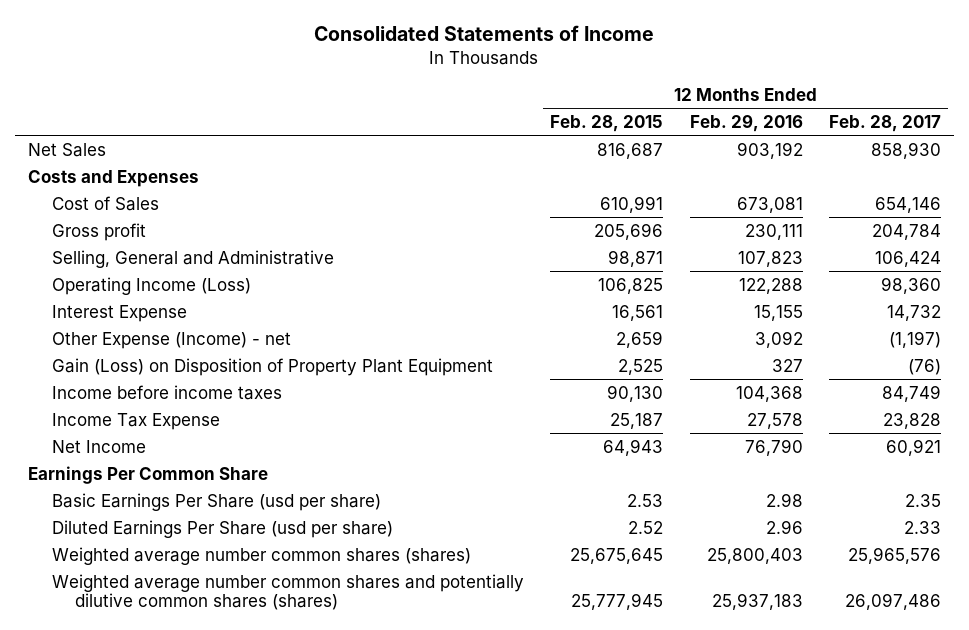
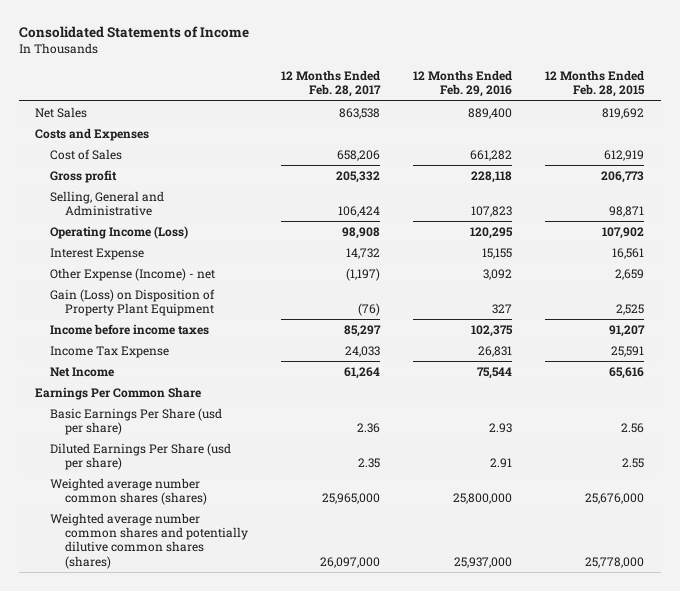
[597,142,664,159] 816,687 -> [602,107,645,119] 819,692
[736,141,803,159] 903,192 -> [468,107,513,119] 889,400
[871,141,942,159] 858,930 -> [338,107,380,119] 863,538
[600,195,664,213] 610,991 -> [604,149,645,161] 612,919
[736,196,803,213] 673,081 -> [470,149,513,161] 661,282
[875,196,942,213] 654,146 -> [336,149,380,161] 658,206
[594,222,664,240] 205,696 -> [601,170,645,183] 206,773
[744,223,803,240] 230,111 -> [471,170,513,183] 228,118
[872,223,942,240] 204,784 -> [335,170,380,183] 205,332
[598,277,664,294] 106,825 -> [602,226,645,239] 107,902
[738,277,803,294] 122,288 -> [470,226,514,239] 120,295
[881,276,942,294] 98,360 -> [341,226,380,239] 98,908
[607,384,664,402] 90,130 -> [609,324,646,337] 91,207
[735,385,803,402] 104,368 -> [471,324,514,337] 102,375
[882,384,942,402] 84,749 -> [343,324,381,337] 85,297
[610,412,664,429] 25,187 -> [611,345,645,357] 25,591
[746,412,803,429] 27,578 -> [478,345,513,357] 26,831
[883,412,942,429] 23,828 -> [344,345,380,357] 24,033
[603,438,664,456] 64,943 -> [609,366,645,379] 65,616
[744,438,803,456] 76,790 -> [477,366,513,379] 75,544
[886,438,942,456] 60,921 -> [343,366,380,379] 61,264
[627,493,664,507] 2.53 -> [621,423,645,434] 2.56
[765,492,803,507] 2.98 -> [489,423,513,434] 2.93
[905,493,942,507] 2.35 -> [356,423,380,434] 2.36
[628,520,664,534] 2.52 -> [622,458,645,469] 2.55
[765,519,803,534] 2.96 -> [490,458,513,469] 2.91
[904,520,942,534] 2.33 -> [357,458,380,469] 2.35
[570,547,664,564] 25,675,645 -> [585,493,645,505] 25,676,000
[706,547,803,564] 25,800,403 -> [453,493,513,505] 25,800,000
[848,546,942,564] 25,965,576 -> [321,493,380,505] 25,965,000
[571,593,664,611] 25,777,945 -> [585,556,645,568] 25,778,000
[711,593,803,611] 25,937,183 -> [454,556,513,568] 25,937,000
[845,593,942,611] 26,097,486 -> [319,556,380,568] 26,097,000

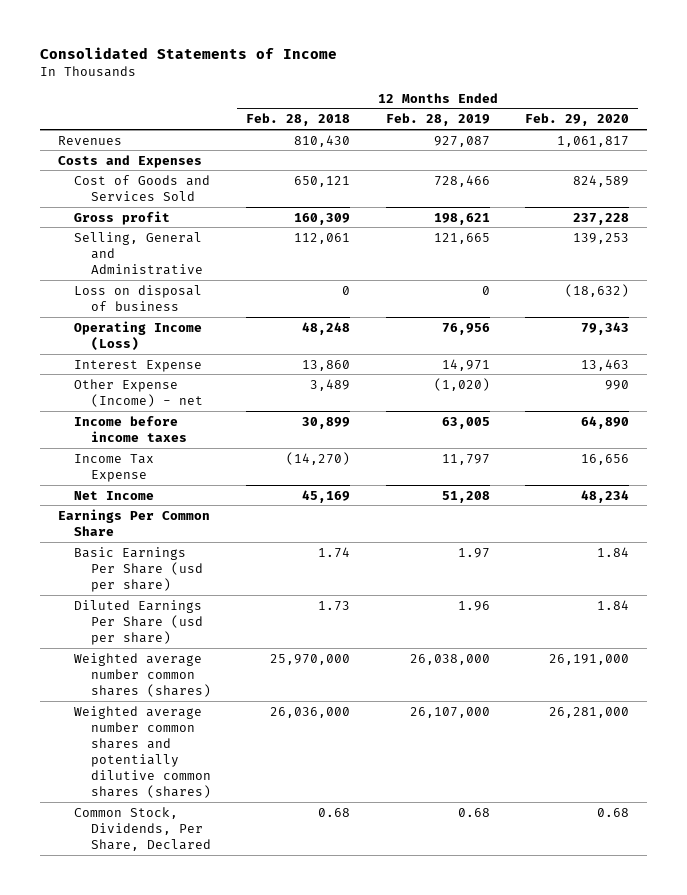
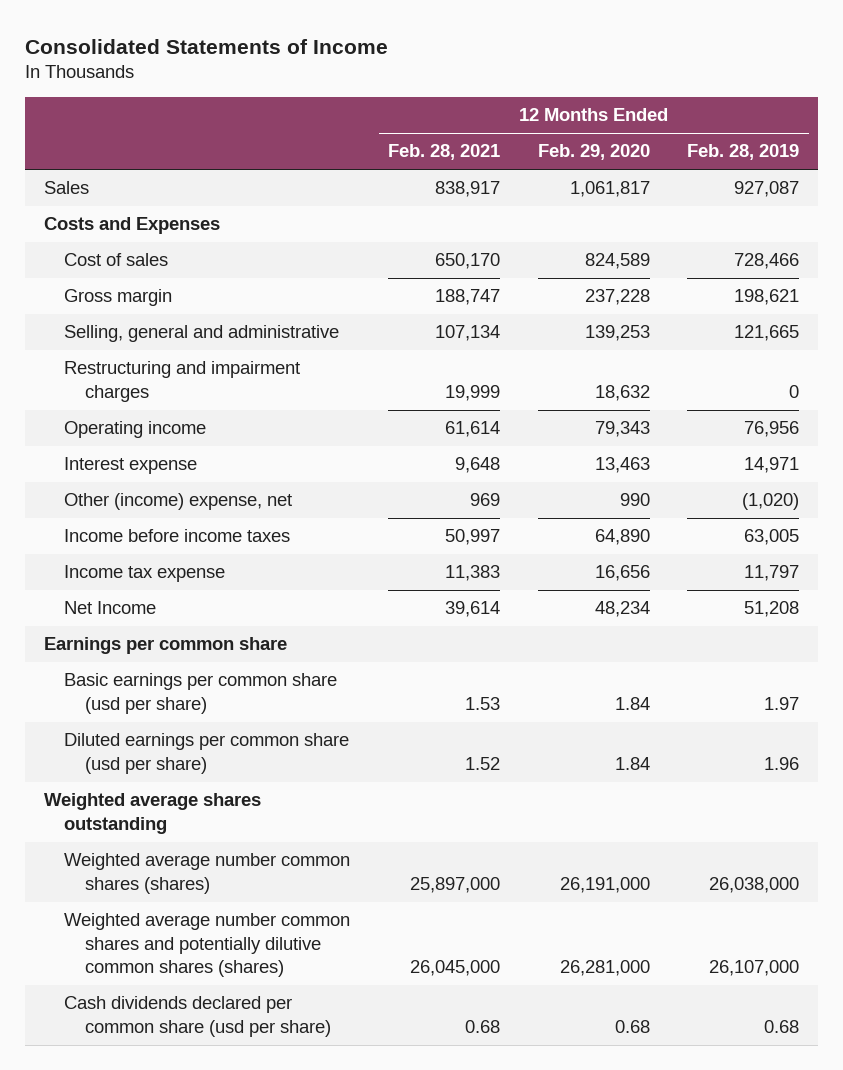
[246,113,351,127] Feb. 28, 2018 -> none
none -> [388,144,501,161] Feb. 28, 2021
[57,135,122,145] Revenues -> [43,181,89,195] Sales
[74,284,203,311] Loss on disposal of business -> none
[74,174,211,201] Cost of Goods and Services Sold -> [64,253,169,267] Cost of sales
[74,210,171,225] Gross profit -> [64,289,173,307] Gross margin
[74,231,203,275] Selling, General and Administrative -> [64,325,340,343] Selling, general and administrative
none -> [64,361,301,402] Restructuring and impairment charges
[74,320,203,351] Operating Income (Loss) -> [64,421,207,439] Operating income
[74,359,203,372] Interest Expense -> [64,457,198,475] Interest expense
[74,378,203,407] Other Expense (Income) - net -> [64,493,293,511] Other (income) expense, net
[74,453,155,482] Income Tax Expense -> [64,565,226,583] Income tax expense
[57,508,210,536] Earnings Per Common Share -> [43,637,287,655] Earnings per common share
[74,546,203,592] Basic Earnings Per Share (usd per share) -> [64,673,338,714] Basic earnings per common share (usd per share)
[74,599,203,645] Diluted Earnings Per Share (usd per share) -> [64,733,350,774] Diluted earnings per common share (usd per share)
none -> [43,793,261,834] Weighted average shares outstanding
[74,806,211,851] Common Stock, Dividends, Per Share, Declared -> [64,996,331,1037] Cash dividends declared per common share (usd per share)

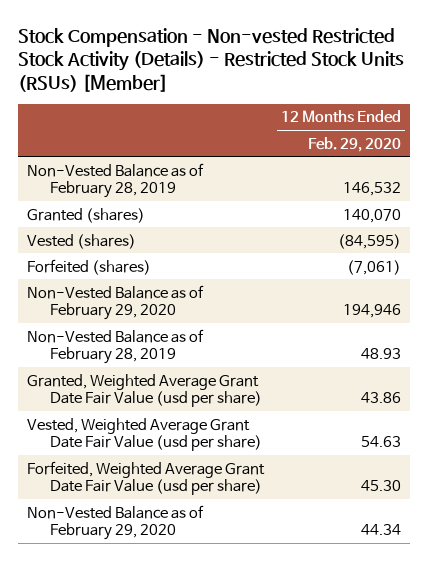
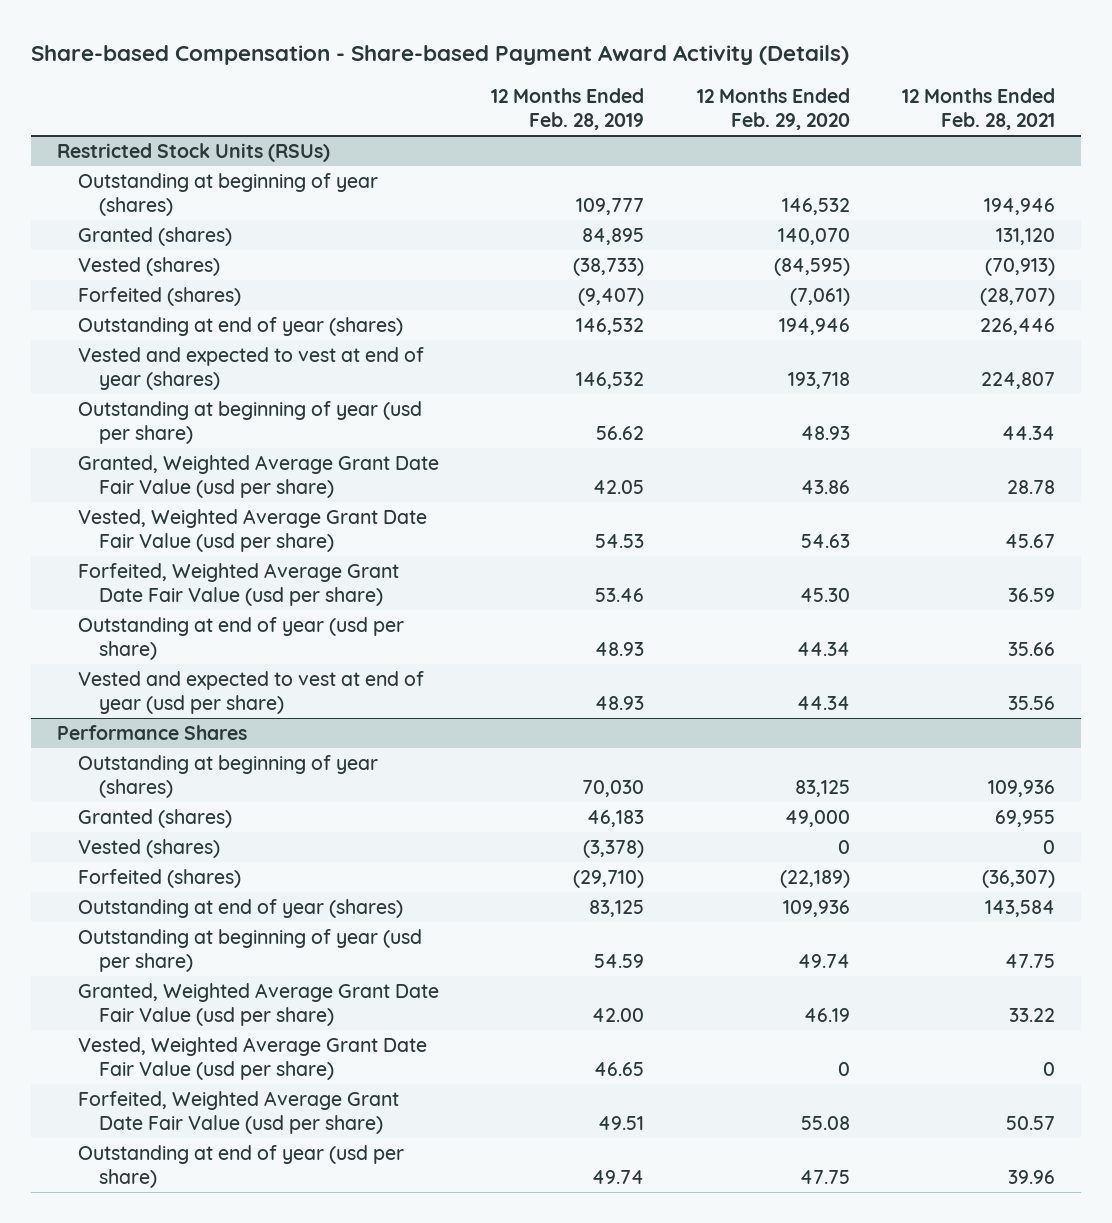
[18,27,405,92] Stock Compensation - Non-vested Restricted Stock Activity (Details) - Restricted Stock Units (RSUs) [Member] -> [30,45,849,66] Share-based Compensation - Share-based Payment Award Activity (Details)
none -> [491,87,645,131] 12 Months Ended Feb. 28, 2019
none -> [901,87,1055,131] 12 Months Ended Feb. 28, 2021
none -> [57,142,331,162] Restricted Stock Units (RSUs)
[26,162,204,199] Non-Vested Balance as of February 28, 2019 -> [78,172,379,217] Outstanding at beginning of year (shares)
[26,284,204,321] Non-Vested Balance as of February 29, 2020 -> [78,316,404,336] Outstanding at end of year (shares)
none -> [78,346,425,391] Vested and expected to vest at end of year (shares)
[26,328,204,365] Non-Vested Balance as of February 28, 2019 -> [78,400,423,445] Outstanding at beginning of year (usd per share)
[26,504,204,541] Non-Vested Balance as of February 29, 2020 -> [78,616,405,661] Outstanding at end of year (usd per share)
none -> [78,670,425,715] Vested and expected to vest at end of year (usd per share)
none -> [57,724,248,740] Performance Shares
none -> [78,754,379,799] Outstanding at beginning of year (shares)
none -> [78,808,233,828] Granted (shares)
none -> [78,838,221,858] Vested (shares)
none -> [78,868,242,888] Forfeited (shares)
none -> [78,898,404,918] Outstanding at end of year (shares)
none -> [78,928,423,973] Outstanding at beginning of year (usd per share)
none -> [78,982,440,1027] Granted, Weighted Average Grant Date Fair Value (usd per share)
none -> [78,1036,428,1081] Vested, Weighted Average Grant Date Fair Value (usd per share)
none -> [78,1090,400,1135] Forfeited, Weighted Average Grant Date Fair Value (usd per share)
none -> [78,1144,405,1189] Outstanding at end of year (usd per share)

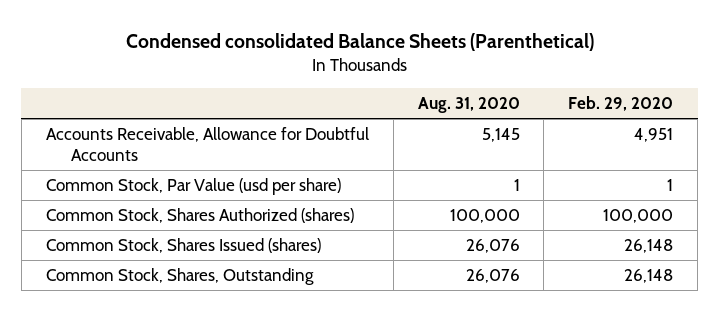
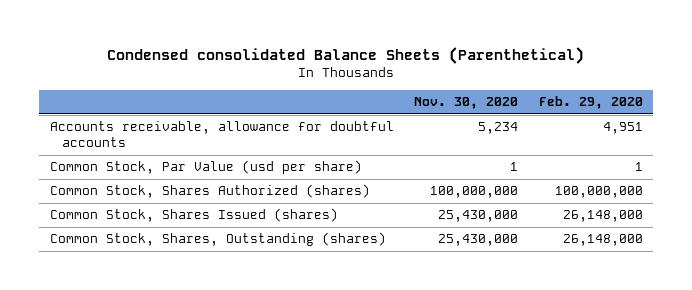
[417,96,520,113] Aug. 31, 2020 -> none
none -> [414,97,519,110] Nov. 30, 2020
[45,127,369,161] Accounts Receivable, Allowance for Doubtful Accounts -> [49,121,394,148] Accounts receivable, allowance for doubtful accounts
[603,209,674,224] 100,000 -> [554,186,643,199] 100,000,000
[624,239,674,254] 26,148 -> [562,210,643,223] 26,148,000
[45,268,314,286] Common Stock, Shares, Outstanding -> [49,232,386,247] Common Stock, Shares, Outstanding (shares)
[624,269,674,284] 26,148 -> [562,234,643,247] 26,148,000

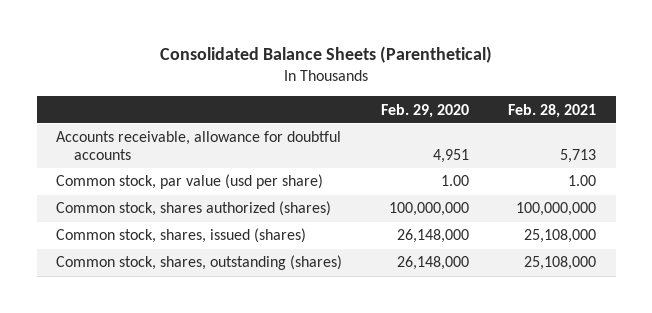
[107,46,585,64] Condensed consolidated Balance Sheets (Parenthetical) -> [160,46,493,64] Consolidated Balance Sheets (Parenthetical)
[414,97,519,110] Nov. 30, 2020 -> none
none -> [508,103,597,118] Feb. 28, 2021
[49,160,362,175] Common Stock, Par Value (usd per share) -> [56,174,324,190] Common stock, par value (usd per share)
[634,162,643,172] 1 -> [441,175,470,187] 1.00
[49,184,370,199] Common Stock, Shares Authorized (shares) -> [56,201,332,217] Common stock, shares authorized (shares)
[49,208,338,223] Common Stock, Shares Issued (shares) -> [56,228,307,244] Common stock, shares, issued (shares)
[49,232,386,247] Common Stock, Shares, Outstanding (shares) -> [56,255,343,271] Common stock, shares, outstanding (shares)

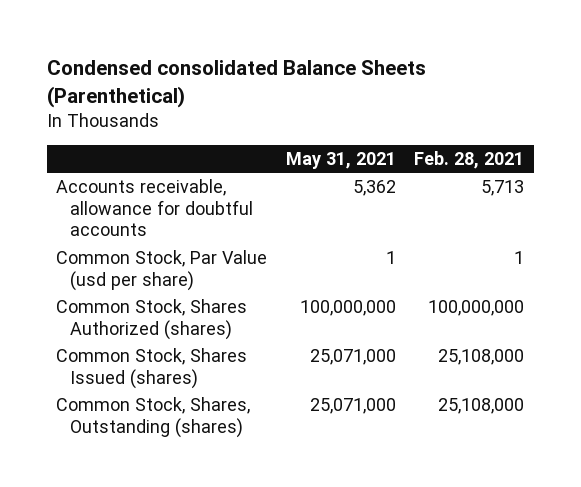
[160,46,493,64] Consolidated Balance Sheets (Parenthetical) -> [46,59,426,108] Condensed consolidated Balance Sheets (Parenthetical)
[381,103,470,118] Feb. 29, 2020 -> none
none -> [285,151,396,169] May 31, 2021
[56,174,324,190] Common stock, par value (usd per share) -> [56,250,268,291] Common Stock, Par Value (usd per share)
[568,175,597,187] 1.00 -> [514,251,525,265] 1
[56,201,332,217] Common stock, shares authorized (shares) -> [56,299,248,340] Common Stock, Shares Authorized (shares)
[56,228,307,244] Common stock, shares, issued (shares) -> [56,348,248,389] Common Stock, Shares Issued (shares)
[56,255,343,271] Common stock, shares, outstanding (shares) -> [56,397,251,438] Common Stock, Shares, Outstanding (shares)

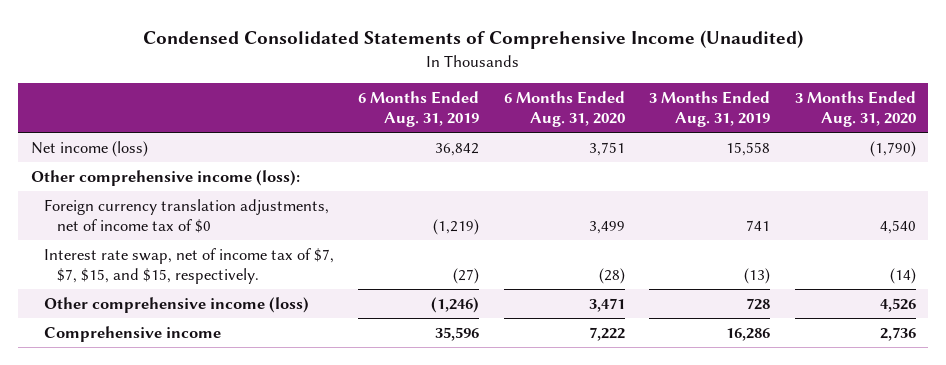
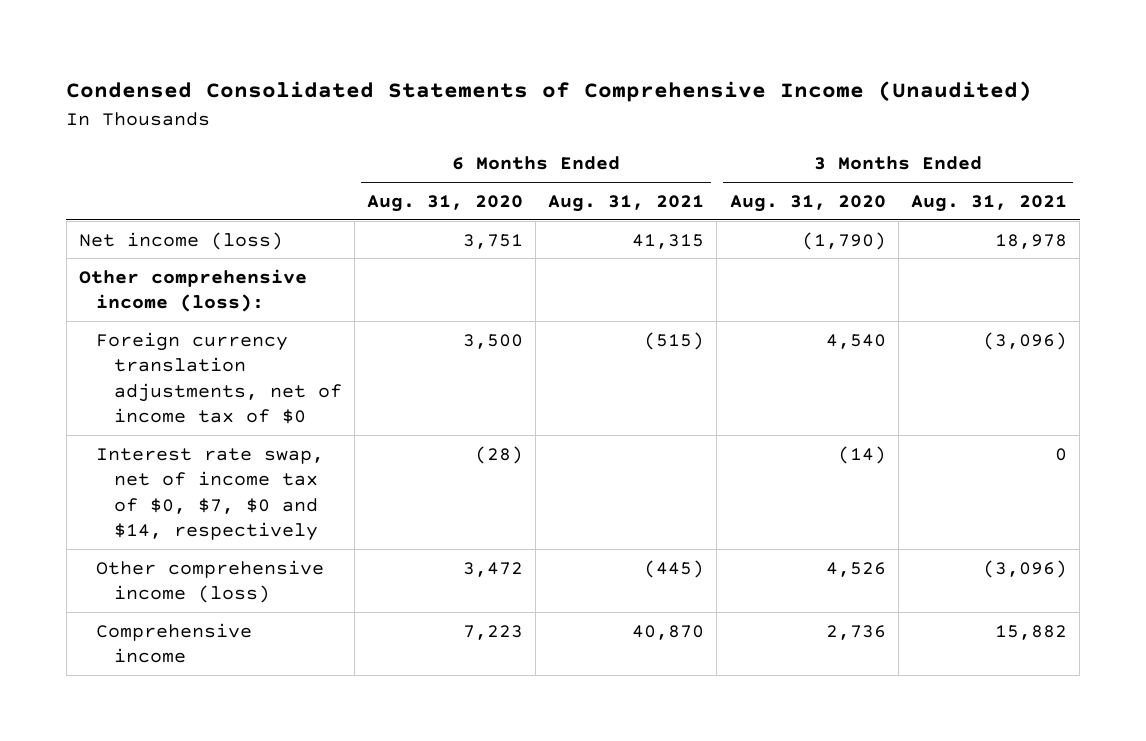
[358,91,480,128] 6 Months Ended Aug. 31, 2019 -> none
[649,91,771,128] 3 Months Ended Aug. 31, 2019 -> none
none -> [548,194,705,212] Aug. 31, 2021
none -> [910,194,1067,212] Aug. 31, 2021
[588,220,625,234] 3,499 -> [462,333,523,349] 3,500
[43,247,334,284] Interest rate swap, net of income tax of $7, $7, $15, and $15, respectively. -> [96,447,325,542] Interest rate swap, net of income tax of $0, $7, $0 and $14, respectively
[588,297,625,312] 3,471 -> [462,561,523,577] 3,472
[588,326,625,341] 7,222 -> [462,624,523,640] 7,223

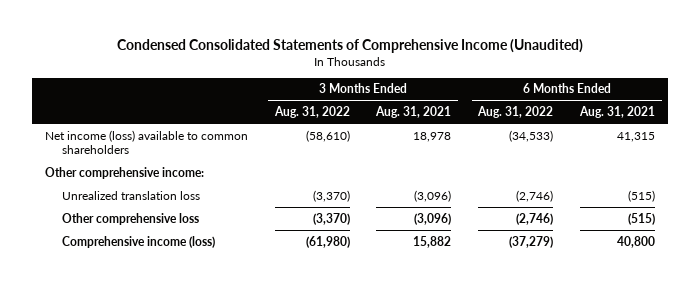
[366,194,523,212] Aug. 31, 2020 -> none
[729,194,886,212] Aug. 31, 2020 -> none
none -> [273,105,350,118] Aug. 31, 2022
none -> [477,105,554,118] Aug. 31, 2022
[96,447,325,542] Interest rate swap, net of income tax of $0, $7, $0 and $14, respectively -> none
[78,231,283,250] Net income (loss) -> [44,129,248,155] Net income (loss) available to common shareholders
[78,268,307,313] Other comprehensive income (loss): -> [44,166,204,179] Other comprehensive income:
[96,331,342,425] Foreign currency translation adjustments, net of income tax of $0 -> [62,190,201,200] Unrealized translation loss
[96,559,325,604] Other comprehensive income (loss) -> [62,212,200,225] Other comprehensive loss
[644,559,705,578] (445) -> [628,212,656,225] (515)
[96,622,253,664] Comprehensive income -> [62,235,216,248] Comprehensive income (loss)
[632,624,705,640] 40,870 -> [617,235,656,248] 40,800

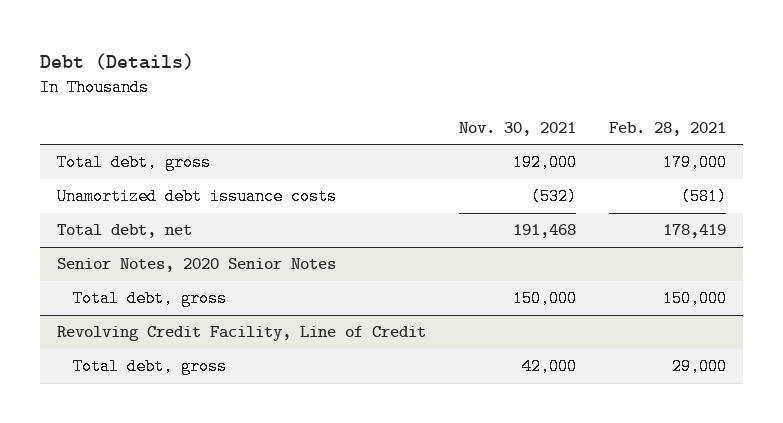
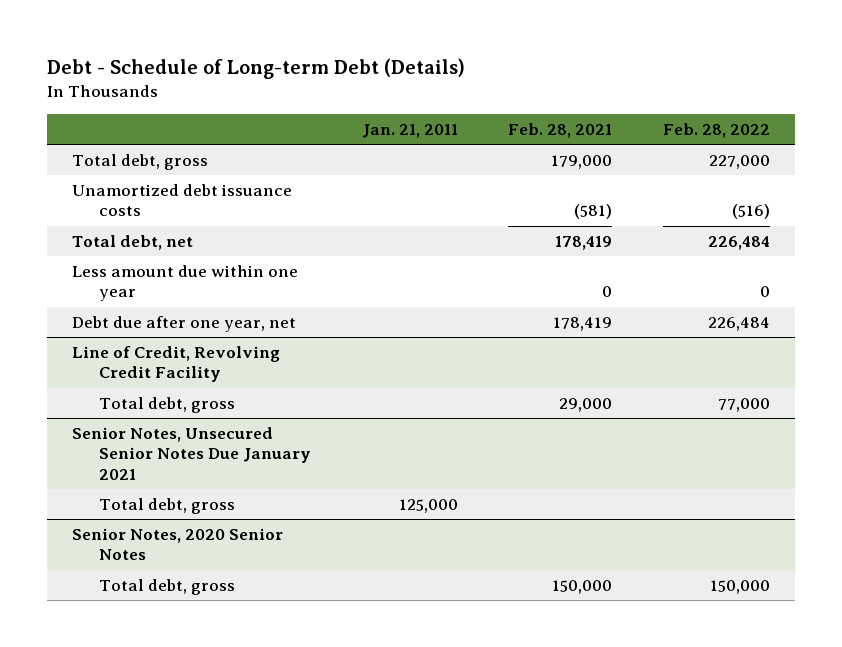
[40,53,195,71] Debt (Details) -> [46,57,465,79] Debt - Schedule of Long-term Debt (Details)
[459,121,577,136] Nov. 30, 2021 -> none
none -> [361,123,458,138] Jan. 21, 2011
none -> [662,122,770,138] Feb. 28, 2022
none -> [72,264,299,302] Less amount due within one year
none -> [72,315,297,332] Debt due after one year, net
none -> [72,345,281,383] Line of Credit, Revolving Credit Facility
none -> [99,396,236,413] Total debt, gross
none -> [72,426,312,480] Senior Notes, Unsecured Senior Notes Due January 2021
none -> [99,497,236,514] Total debt, gross
[56,326,426,342] Revolving Credit Facility, Line of Credit -> none
[73,358,228,376] Total debt, gross -> none

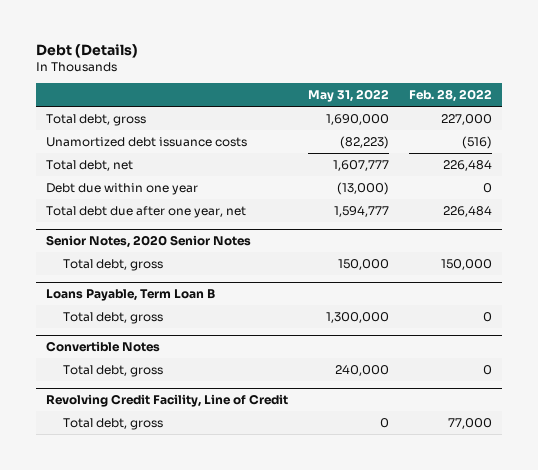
[46,57,465,79] Debt - Schedule of Long-term Debt (Details) -> [35,43,138,58] Debt (Details)
[361,123,458,138] Jan. 21, 2011 -> none
[508,122,613,138] Feb. 28, 2021 -> none
none -> [307,89,389,103] May 31, 2022
[72,345,281,383] Line of Credit, Revolving Credit Facility -> none
[99,396,236,413] Total debt, gross -> none
[72,426,312,480] Senior Notes, Unsecured Senior Notes Due January 2021 -> none
[99,497,236,514] Total debt, gross -> none
[72,264,299,302] Less amount due within one year -> [45,183,198,196] Debt due within one year
[72,315,297,332] Debt due after one year, net -> [45,206,246,219] Total debt due after one year, net
none -> [45,289,215,302] Loans Payable, Term Loan B
none -> [63,312,164,325] Total debt, gross
none -> [45,341,160,353] Convertible Notes
none -> [63,365,164,378] Total debt, gross
none -> [45,394,288,408] Revolving Credit Facility, Line of Credit
none -> [63,418,164,431] Total debt, gross

